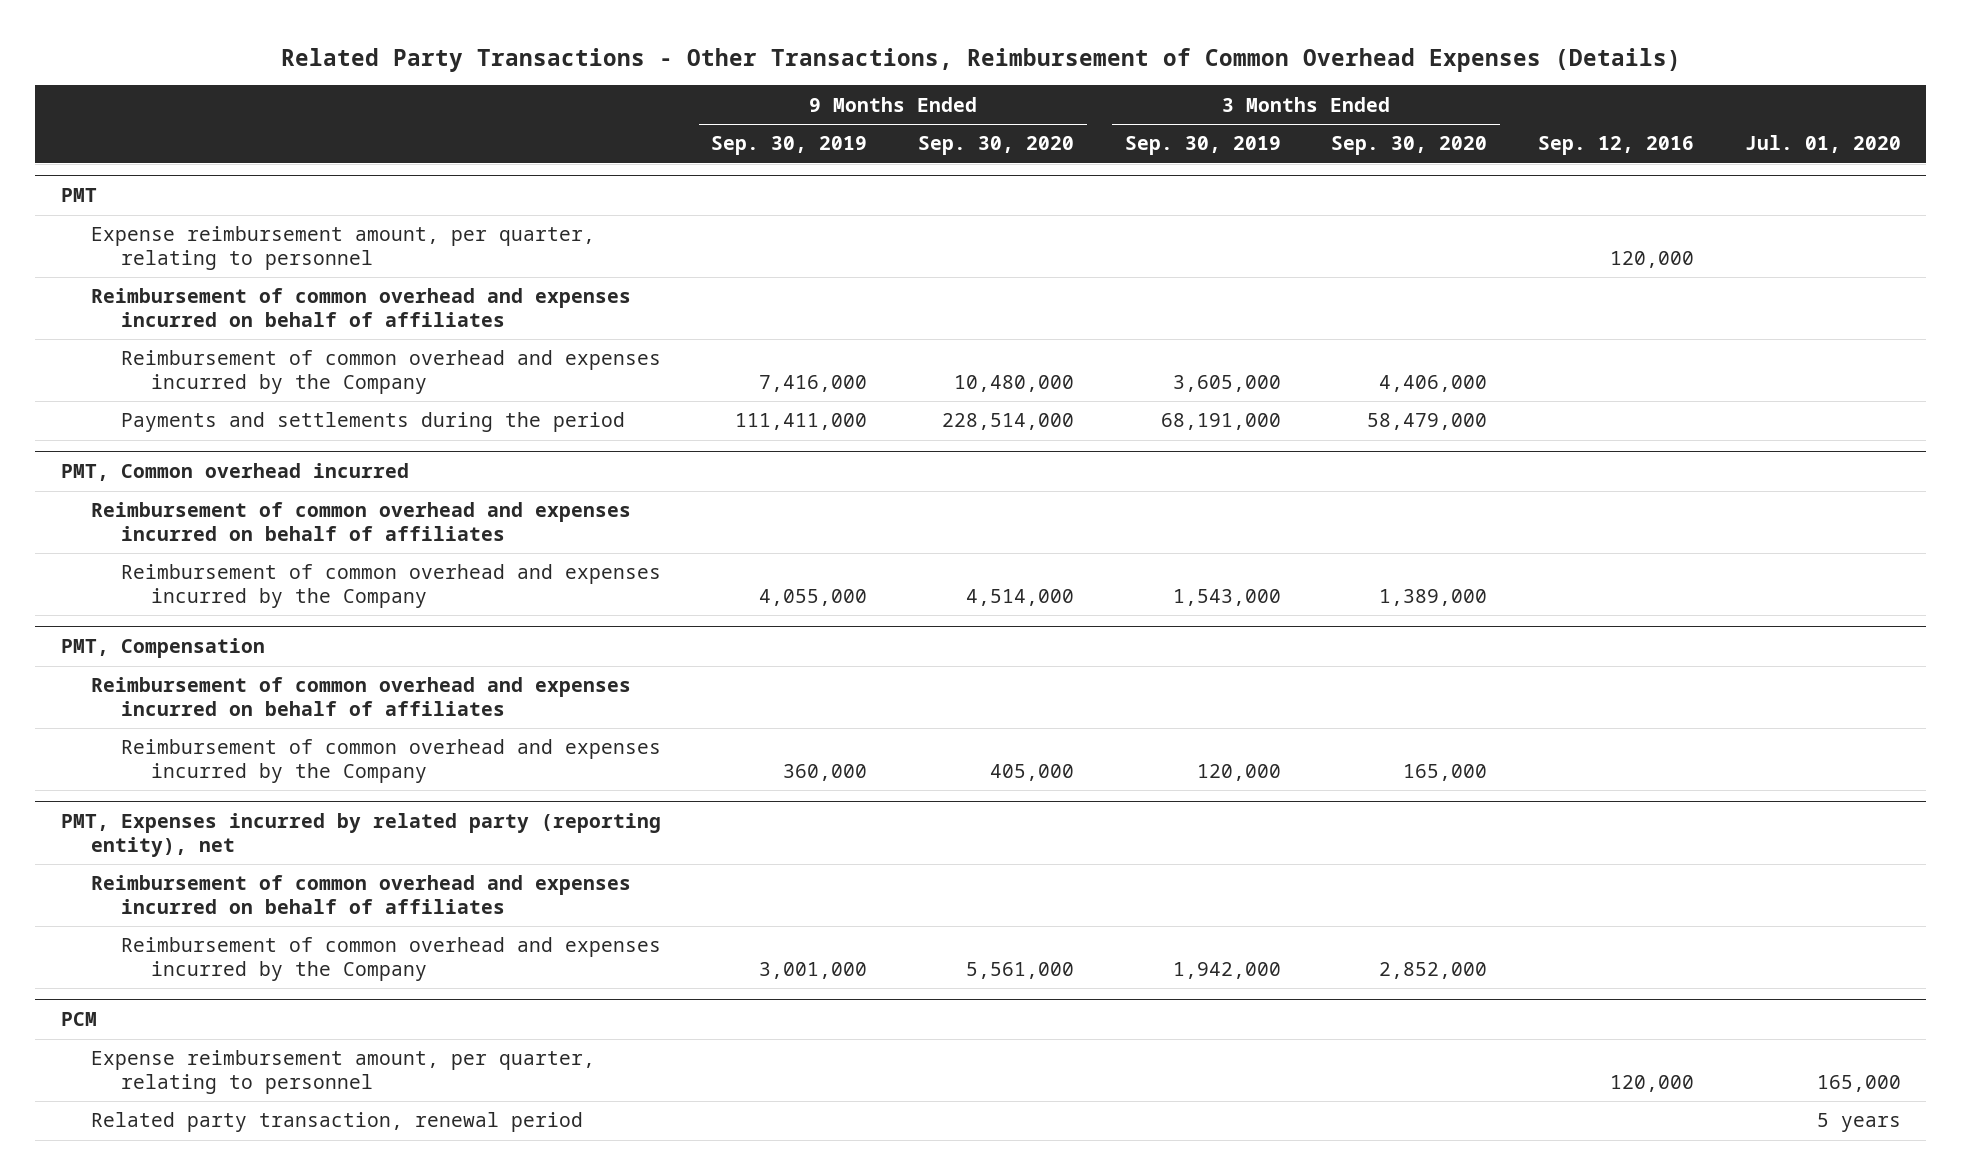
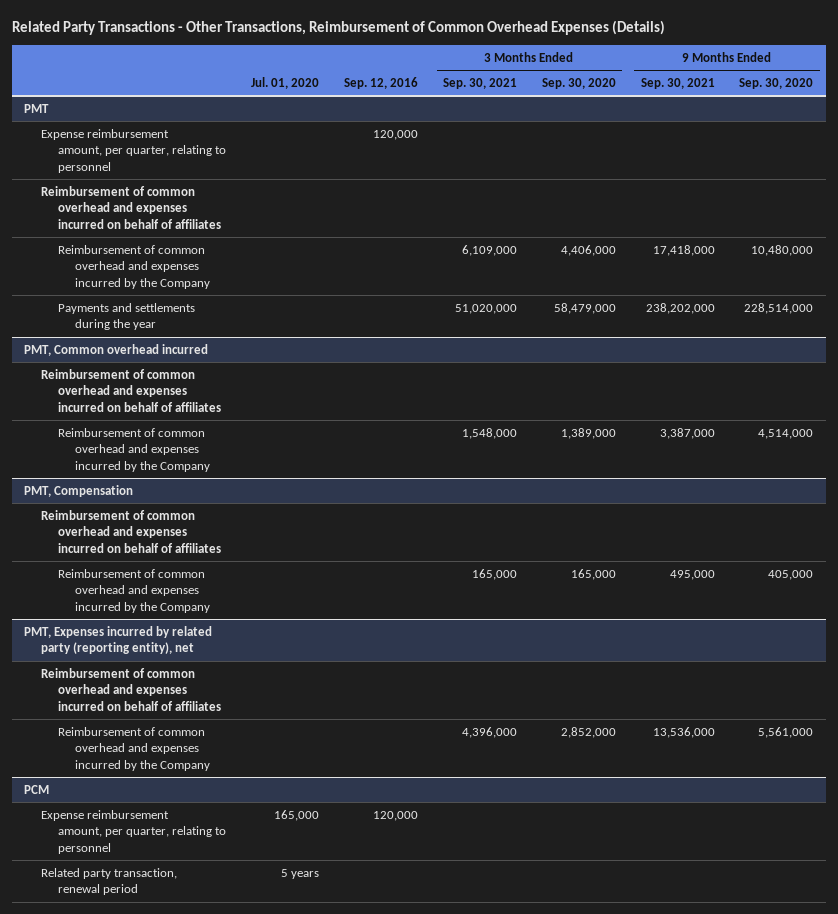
[711,136,868,156] Sep. 30, 2019 -> none
[1124,136,1281,156] Sep. 30, 2019 -> none
none -> [442,77,517,89] Sep. 30, 2021
none -> [640,77,715,89] Sep. 30, 2021
[120,412,625,433] Payments and settlements during the period -> [58,302,196,331] Payments and settlements during the year

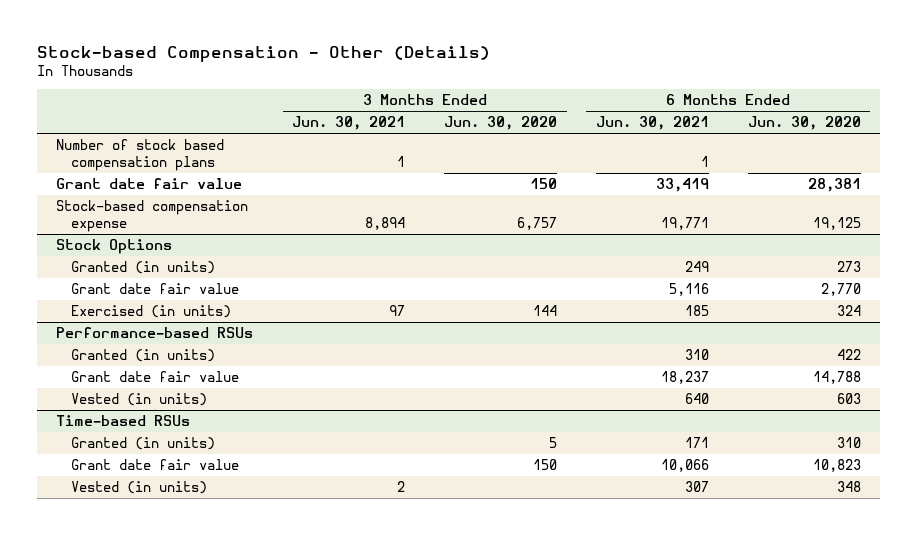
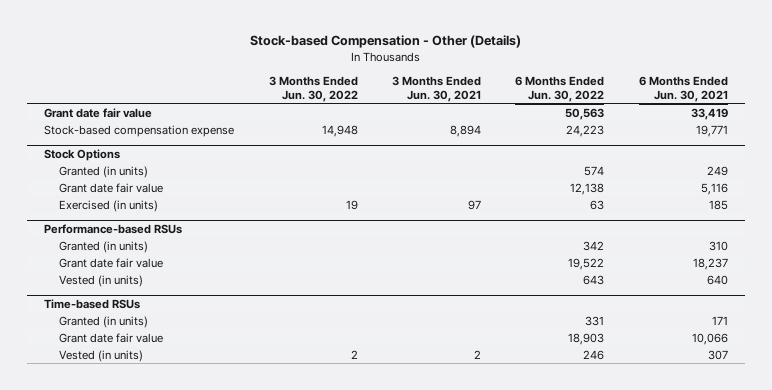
[444,116,558,131] Jun. 30, 2020 -> none
[747,116,861,131] Jun. 30, 2020 -> none
none -> [268,75,358,102] 3 Months Ended Jun. 30, 2022
none -> [515,75,605,102] 6 Months Ended Jun. 30, 2022
[56,139,225,171] Number of stock based compensation plans -> none

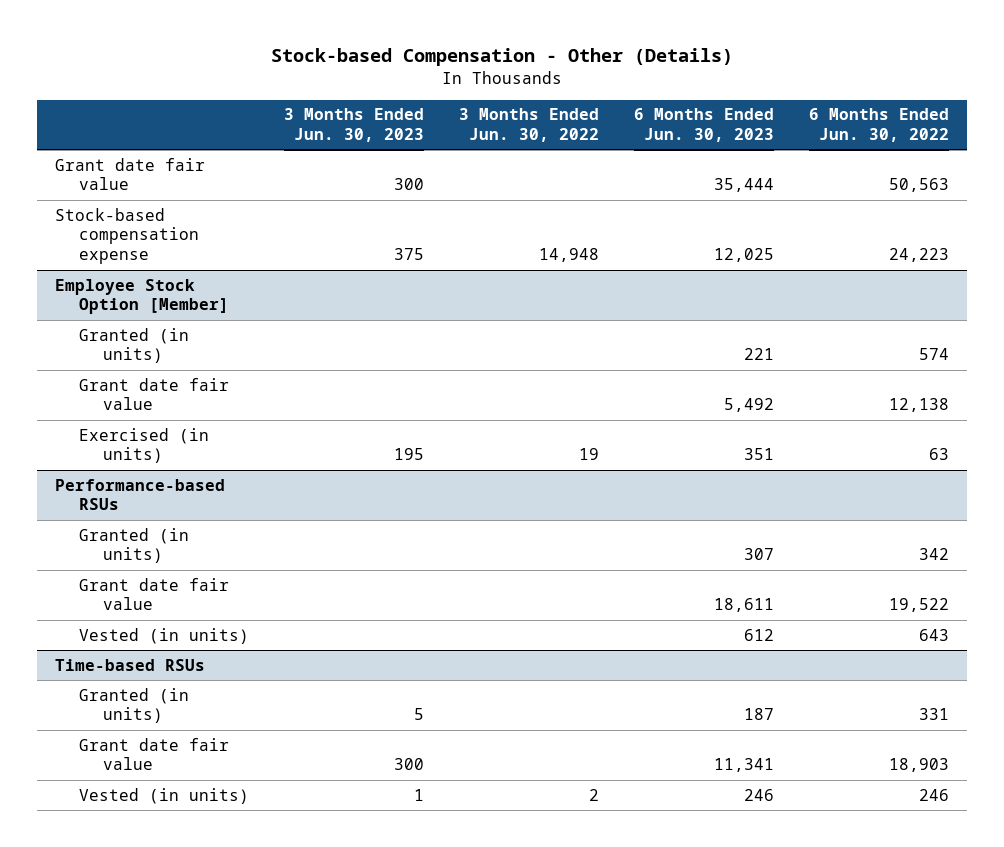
[392,75,482,102] 3 Months Ended Jun. 30, 2021 -> none
[638,75,728,102] 6 Months Ended Jun. 30, 2021 -> none
none -> [284,108,425,143] 3 Months Ended Jun. 30, 2023
none -> [634,108,775,143] 6 Months Ended Jun. 30, 2023
[44,148,121,161] Stock Options -> [54,278,230,315] Employee Stock Option [Member]

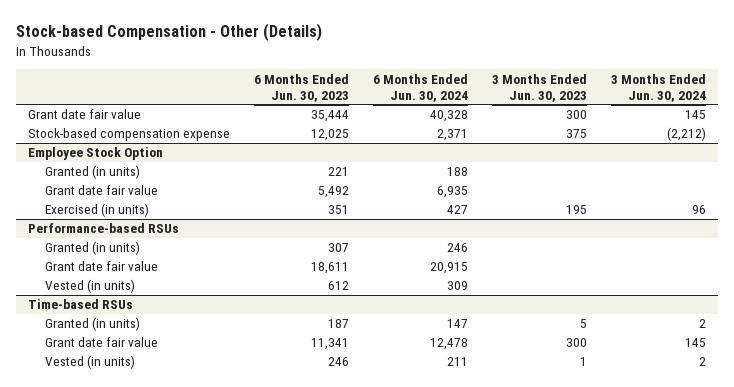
[459,108,600,143] 3 Months Ended Jun. 30, 2022 -> none
[809,108,950,143] 6 Months Ended Jun. 30, 2022 -> none
none -> [372,73,468,102] 6 Months Ended Jun. 30, 2024
none -> [610,73,706,102] 3 Months Ended Jun. 30, 2024
[54,278,230,315] Employee Stock Option [Member] -> [27,147,163,161] Employee Stock Option

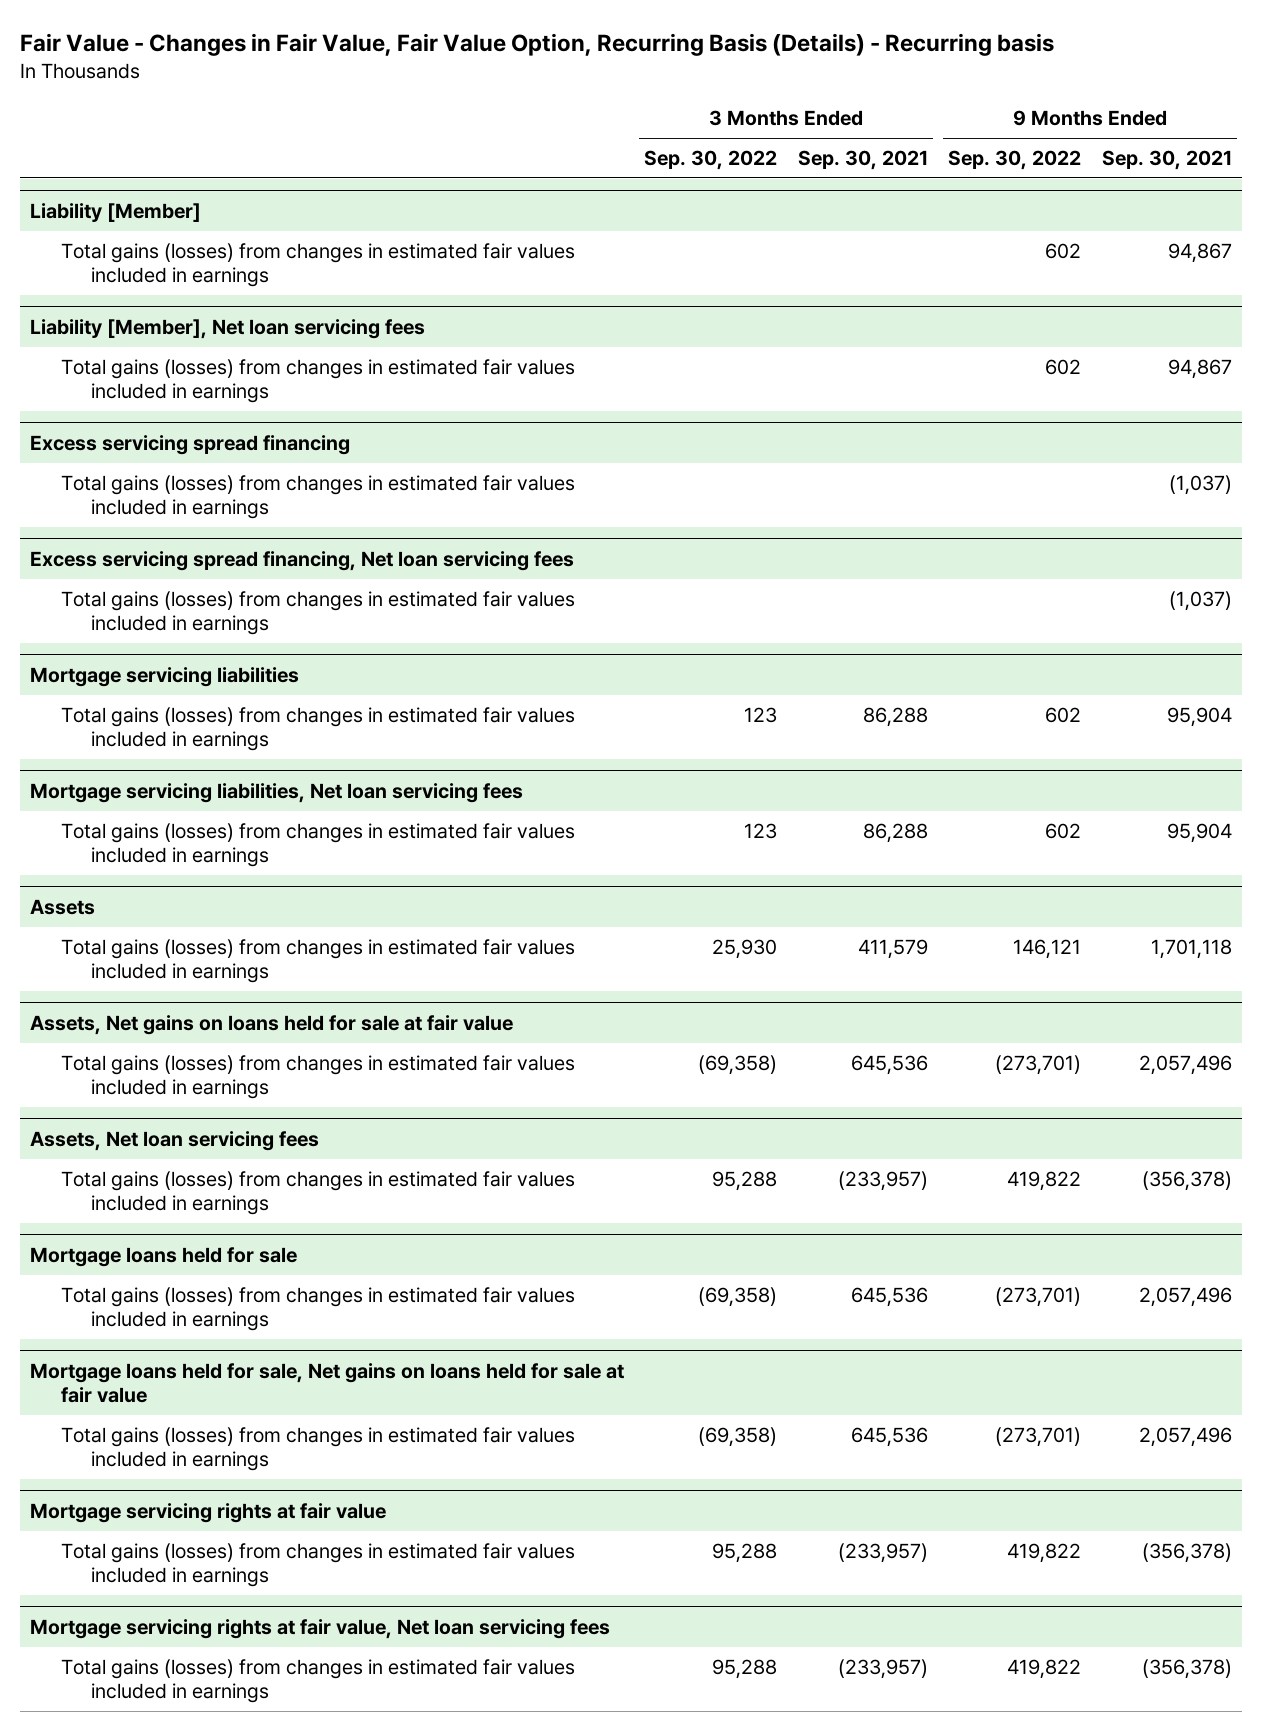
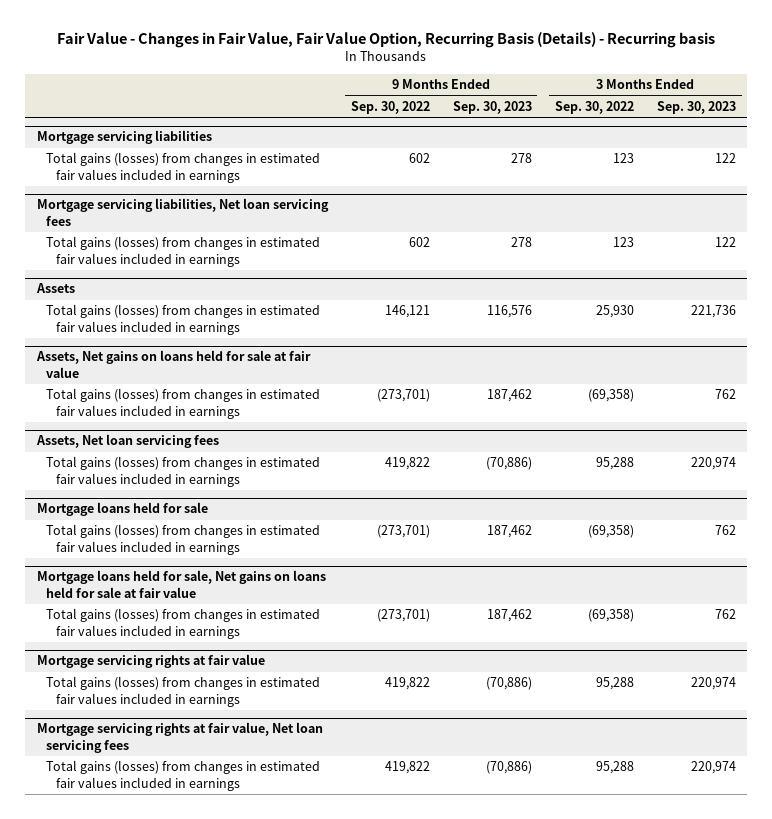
[797,150,928,171] Sep. 30, 2021 -> none
[1101,150,1232,171] Sep. 30, 2021 -> none
none -> [452,101,532,115] Sep. 30, 2023
none -> [656,101,736,115] Sep. 30, 2023
[29,202,201,222] Liability [Member] -> none
[60,243,575,287] Total gains (losses) from changes in estimated fair values included in earnings -> none
[29,318,425,339] Liability [Member], Net loan servicing fees -> none
[60,359,575,403] Total gains (losses) from changes in estimated fair values included in earnings -> none
[29,434,350,455] Excess servicing spread financing -> none
[60,475,575,519] Total gains (losses) from changes in estimated fair values included in earnings -> none
[29,550,574,571] Excess servicing spread financing, Net loan servicing fees -> none
[60,591,575,635] Total gains (losses) from changes in estimated fair values included in earnings -> none

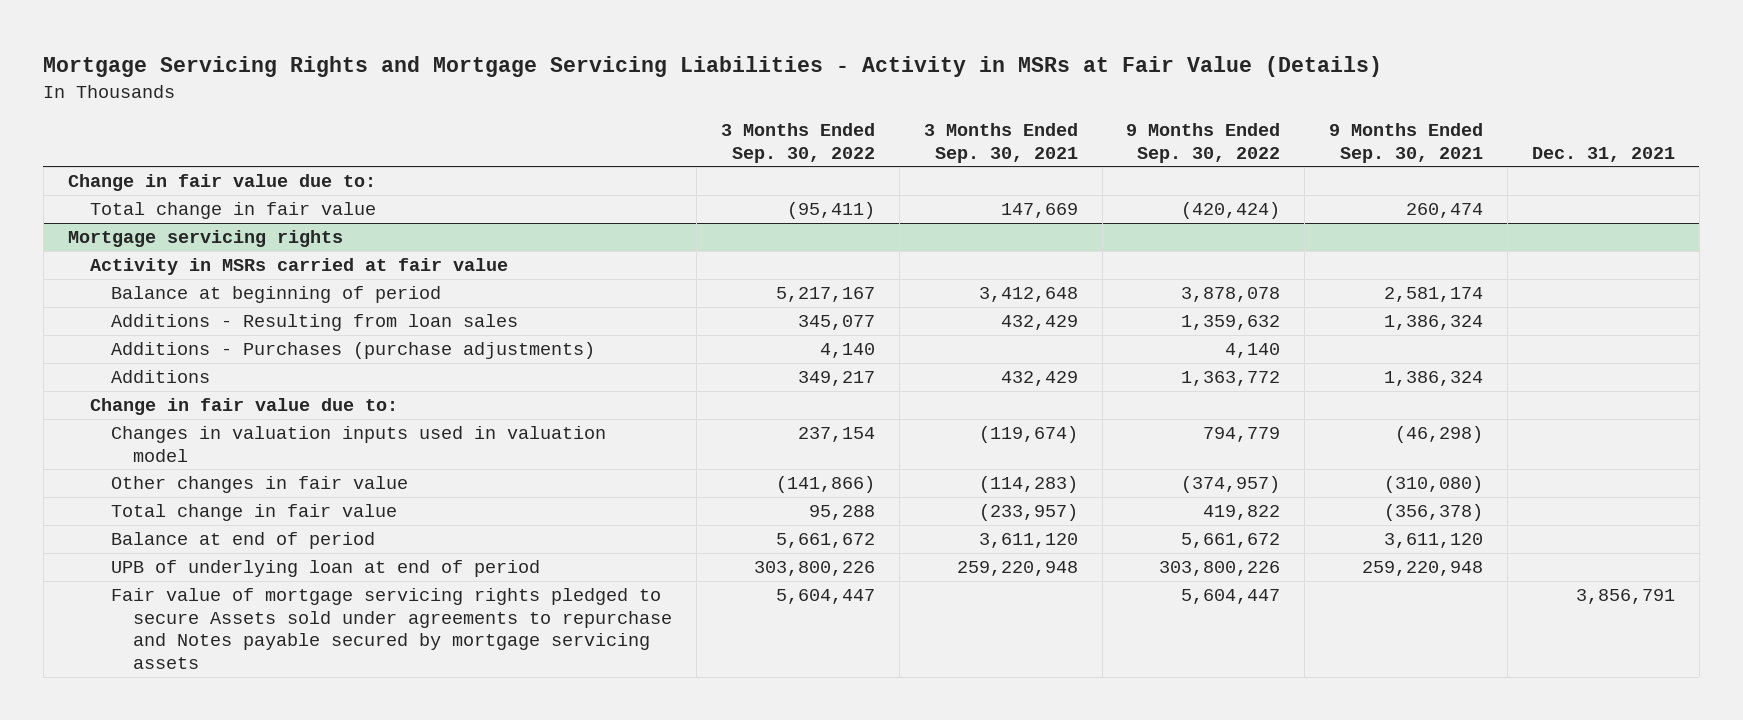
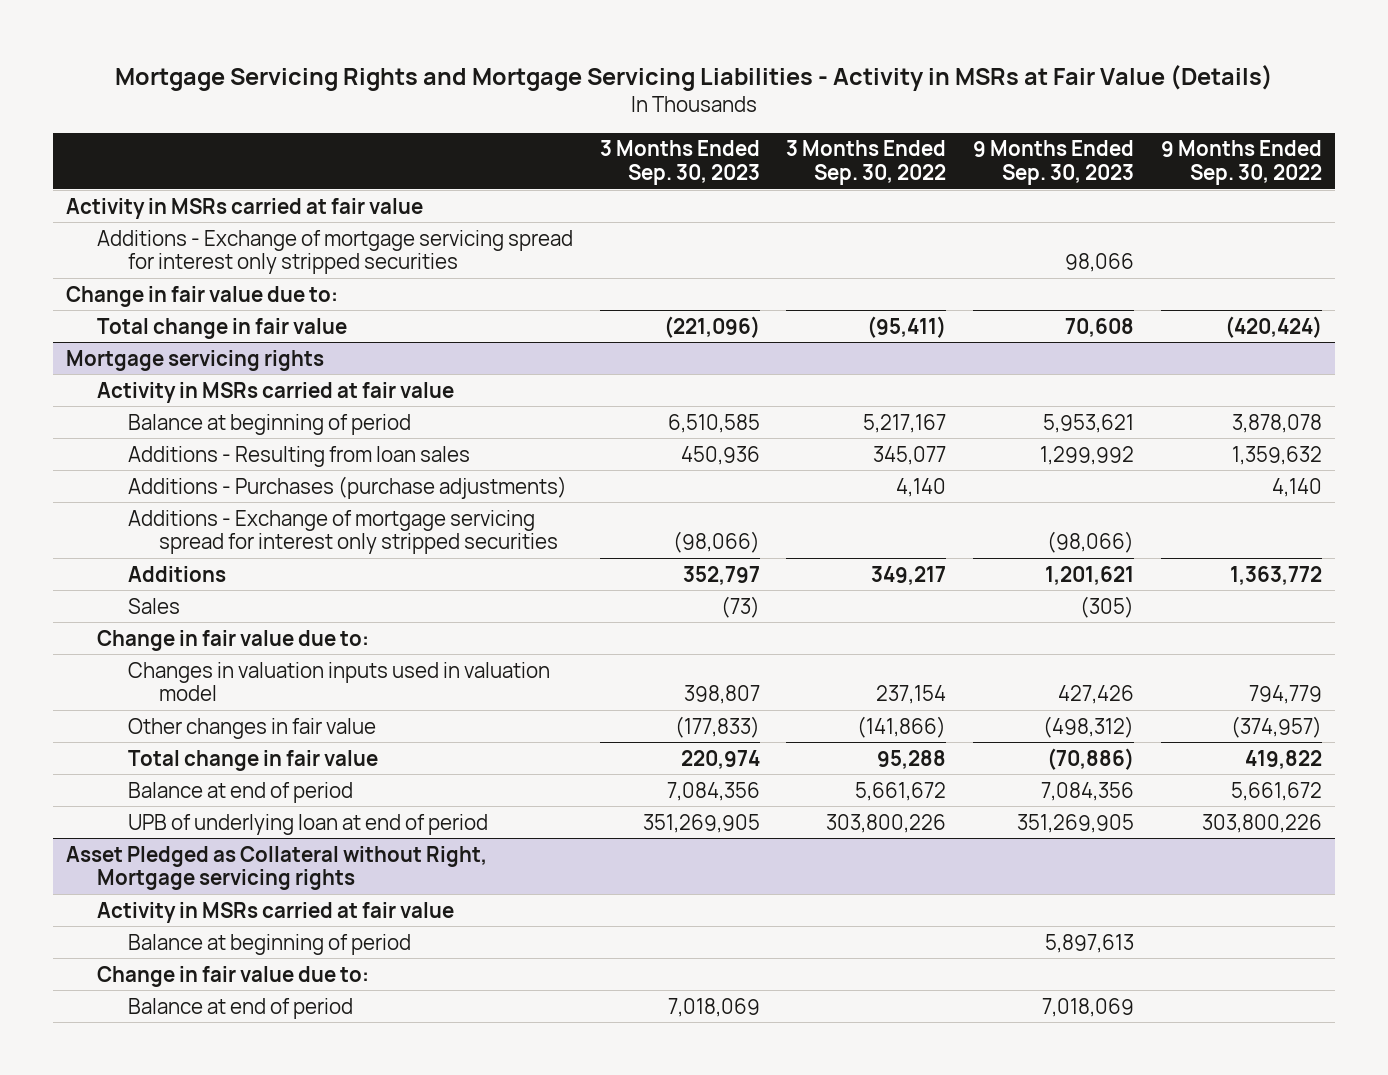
[923,123,1078,163] 3 Months Ended Sep. 30, 2021 -> none
[1329,123,1484,163] 9 Months Ended Sep. 30, 2021 -> none
[1532,146,1676,162] Dec. 31, 2021 -> none
none -> [599,140,760,185] 3 Months Ended Sep. 30, 2023
none -> [973,140,1135,185] 9 Months Ended Sep. 30, 2023
none -> [66,197,424,219] Activity in MSRs carried at fair value
none -> [96,229,573,275] Additions - Exchange of mortgage servicing spread for interest only stripped securities
none -> [127,509,558,555] Additions - Exchange of mortgage servicing spread for interest only stripped securities
none -> [127,597,180,614] Sales
[111,587,673,670] Fair value of mortgage servicing rights pledged to secure Assets sold under agreements to repurchase and Notes payable secured by mortgage servicing assets -> none
none -> [66,845,488,891] Asset Pledged as Collateral without Right, Mortgage servicing rights
none -> [96,901,454,923] Activity in MSRs carried at fair value
none -> [127,933,411,955] Balance at beginning of period
none -> [96,965,369,987] Change in fair value due to:
none -> [127,997,353,1019] Balance at end of period

